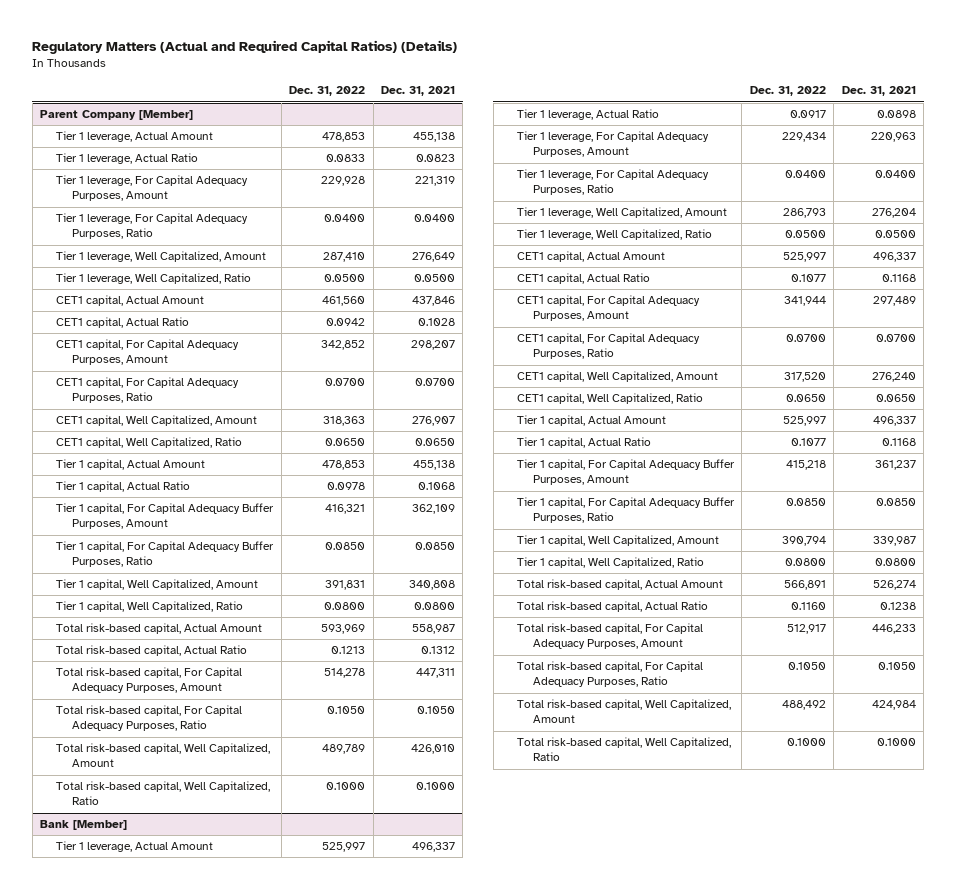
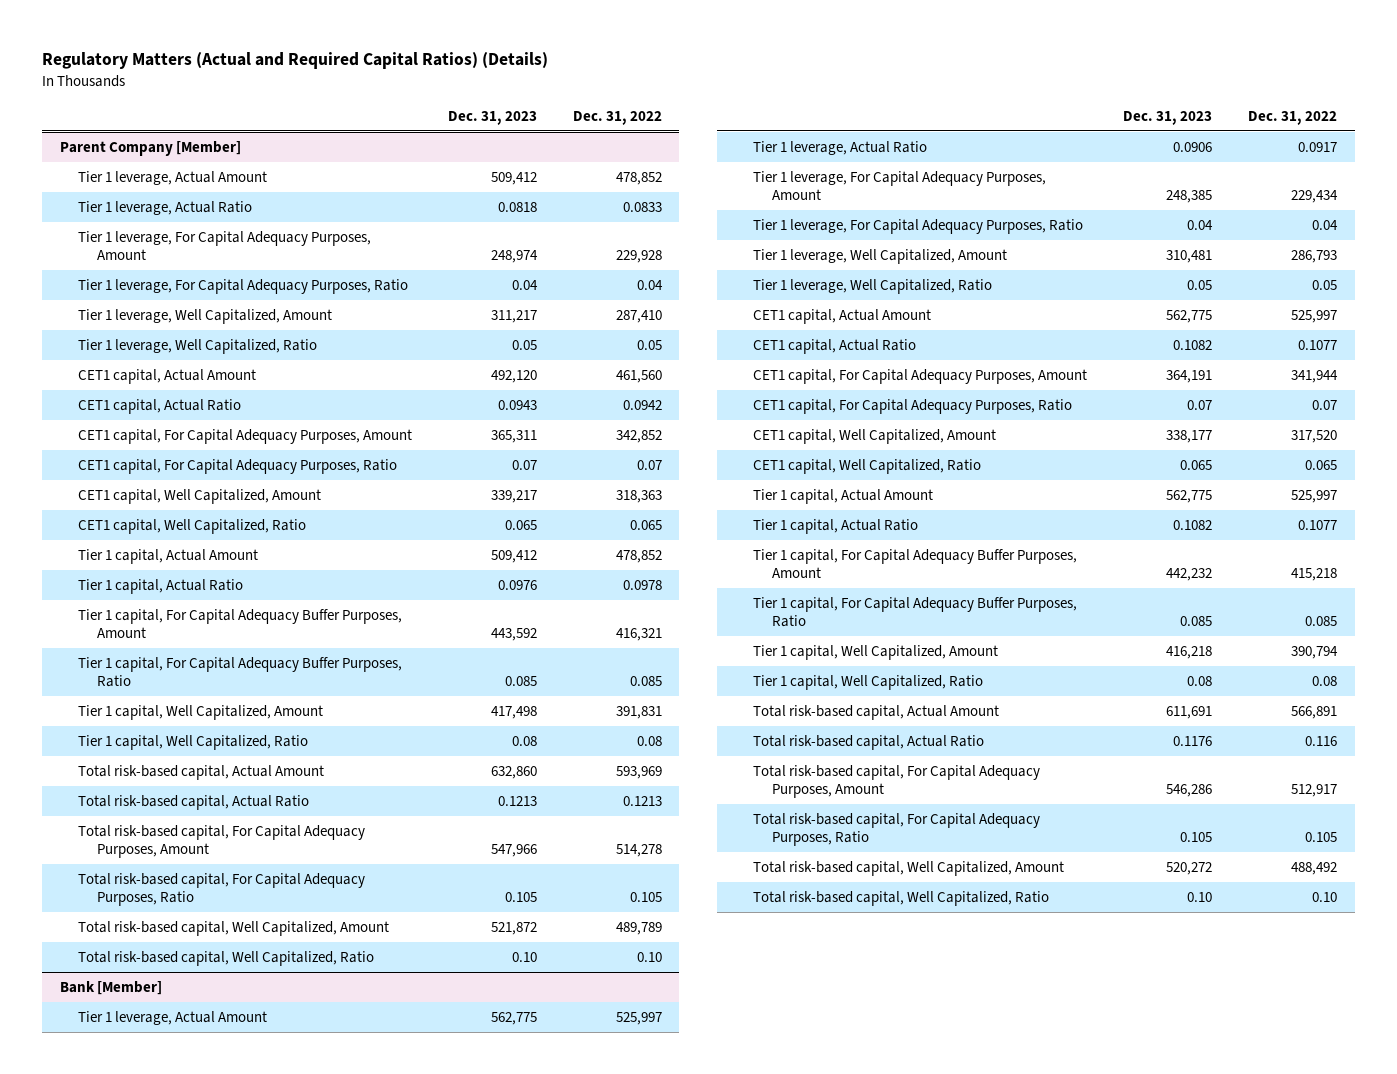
[380,86,455,97] Dec. 31, 2021 -> none
none -> [447,110,537,125] Dec. 31, 2023
[322,132,366,143] 478,853 -> [615,172,662,186] 478,852
[324,214,366,223] 0.0400 -> [636,280,663,291] 0.04
[324,274,366,283] 0.0500 -> [636,340,662,351] 0.05
[325,378,366,387] 0.0700 -> [636,460,662,471] 0.07
[325,438,366,447] 0.0650 -> [629,520,662,531] 0.065
[322,460,366,471] 478,853 -> [615,550,662,564] 478,852
[325,542,366,551] 0.0850 -> [629,676,662,687] 0.085
[324,602,366,611] 0.0800 -> [636,736,662,747] 0.08
[327,706,366,715] 0.1050 -> [629,892,662,903] 0.105
[326,782,366,791] 0.1000 -> [636,952,662,963] 0.10
[784,170,826,179] 0.0400 -> [1311,220,1338,231] 0.04
[784,230,826,239] 0.0500 -> [1311,280,1337,291] 0.05
[785,334,826,343] 0.0700 -> [1311,400,1337,411] 0.07
[785,394,826,403] 0.0650 -> [1304,460,1337,471] 0.065
[785,498,826,507] 0.0850 -> [1304,616,1337,627] 0.085
[784,558,826,567] 0.0800 -> [1311,676,1337,687] 0.08
[790,602,826,611] 0.1160 -> [1304,736,1337,747] 0.116
[787,662,826,671] 0.1050 -> [1304,832,1337,843] 0.105
[786,738,826,747] 0.1000 -> [1311,892,1337,903] 0.10

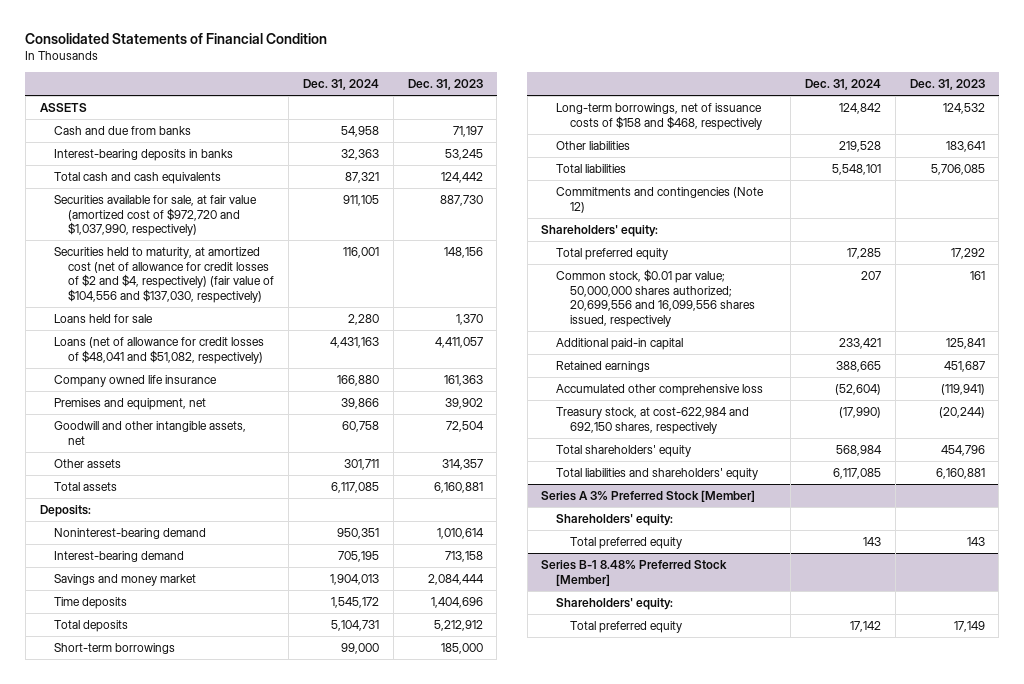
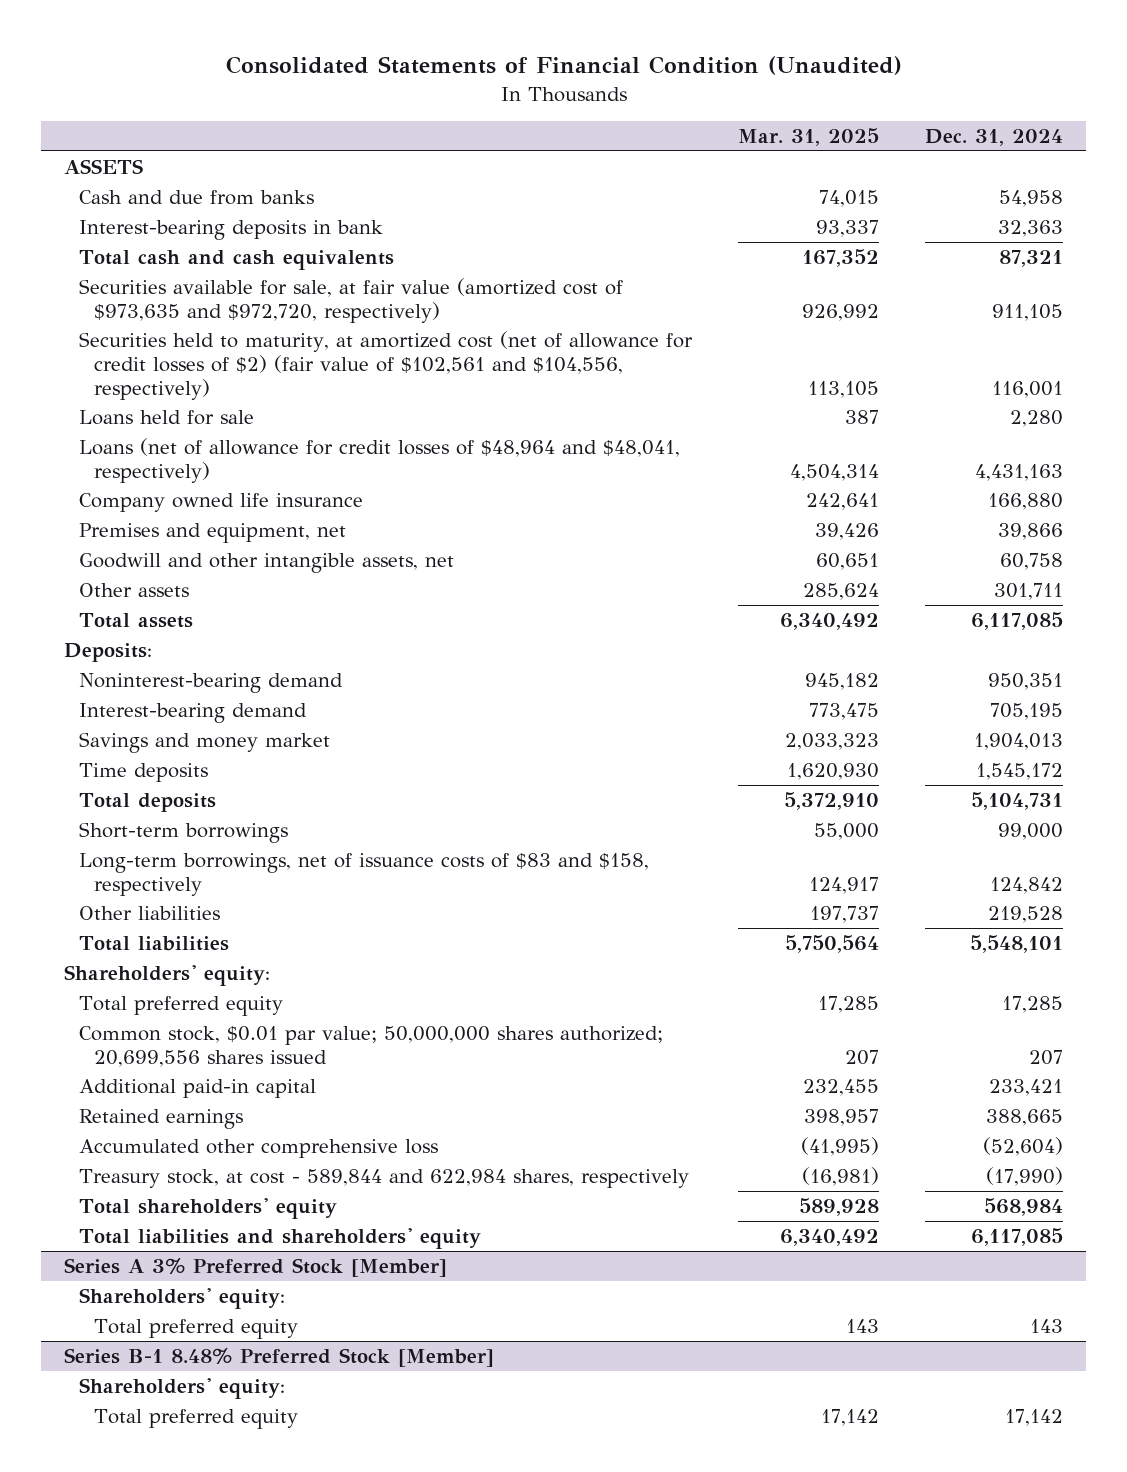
[25,32,328,44] Consolidated Statements of Financial Condition -> [225,55,902,75] Consolidated Statements of Financial Condition (Unaudited)
[407,78,483,90] Dec. 31, 2023 -> none
none -> [738,128,880,147] Mar. 31, 2025
[53,148,233,161] Interest-bearing deposits in banks -> [78,219,383,240] Interest-bearing deposits in bank
[53,194,257,237] Securities available for sale, at fair value (amortized cost of $972,720 and $1,037,990, respectively) -> [78,277,623,323] Securities available for sale, at fair value (amortized cost of $973,635 and $972,720, respectively)
[53,246,274,303] Securities held to maturity, at amortized cost (net of allowance for credit losses of $2 and $4, respectively) (fair value of $104,556 and $137,030, respectively) -> [78,330,693,400] Securities held to maturity, at amortized cost (net of allowance for credit losses of $2) (fair value of $102,561 and $104,556, respectively)
[53,336,264,364] Loans (net of allowance for credit losses of $48,041 and $51,082, respectively) -> [78,437,680,483] Loans (net of allowance for credit losses of $48,964 and $48,041, respectively)
[555,102,762,130] Long-term borrowings, net of issuance costs of $158 and $468, respectively -> [78,852,649,896] Long-term borrowings, net of issuance costs of $83 and $158, respectively
[555,186,764,213] Commitments and contingencies (Note 12) -> none
[555,268,755,327] Common stock, $0.01 par value; 50,000,000 shares authorized; 20,699,556 and 16,099,556 shares issued, respectively -> [78,1025,663,1067] Common stock, $0.01 par value; 50,000,000 shares authorized; 20,699,556 shares issued
[555,406,749,434] Treasury stock, at cost-622,984 and 692,150 shares, respectively -> [78,1168,689,1188] Treasury stock, at cost - 589,844 and 622,984 shares, respectively

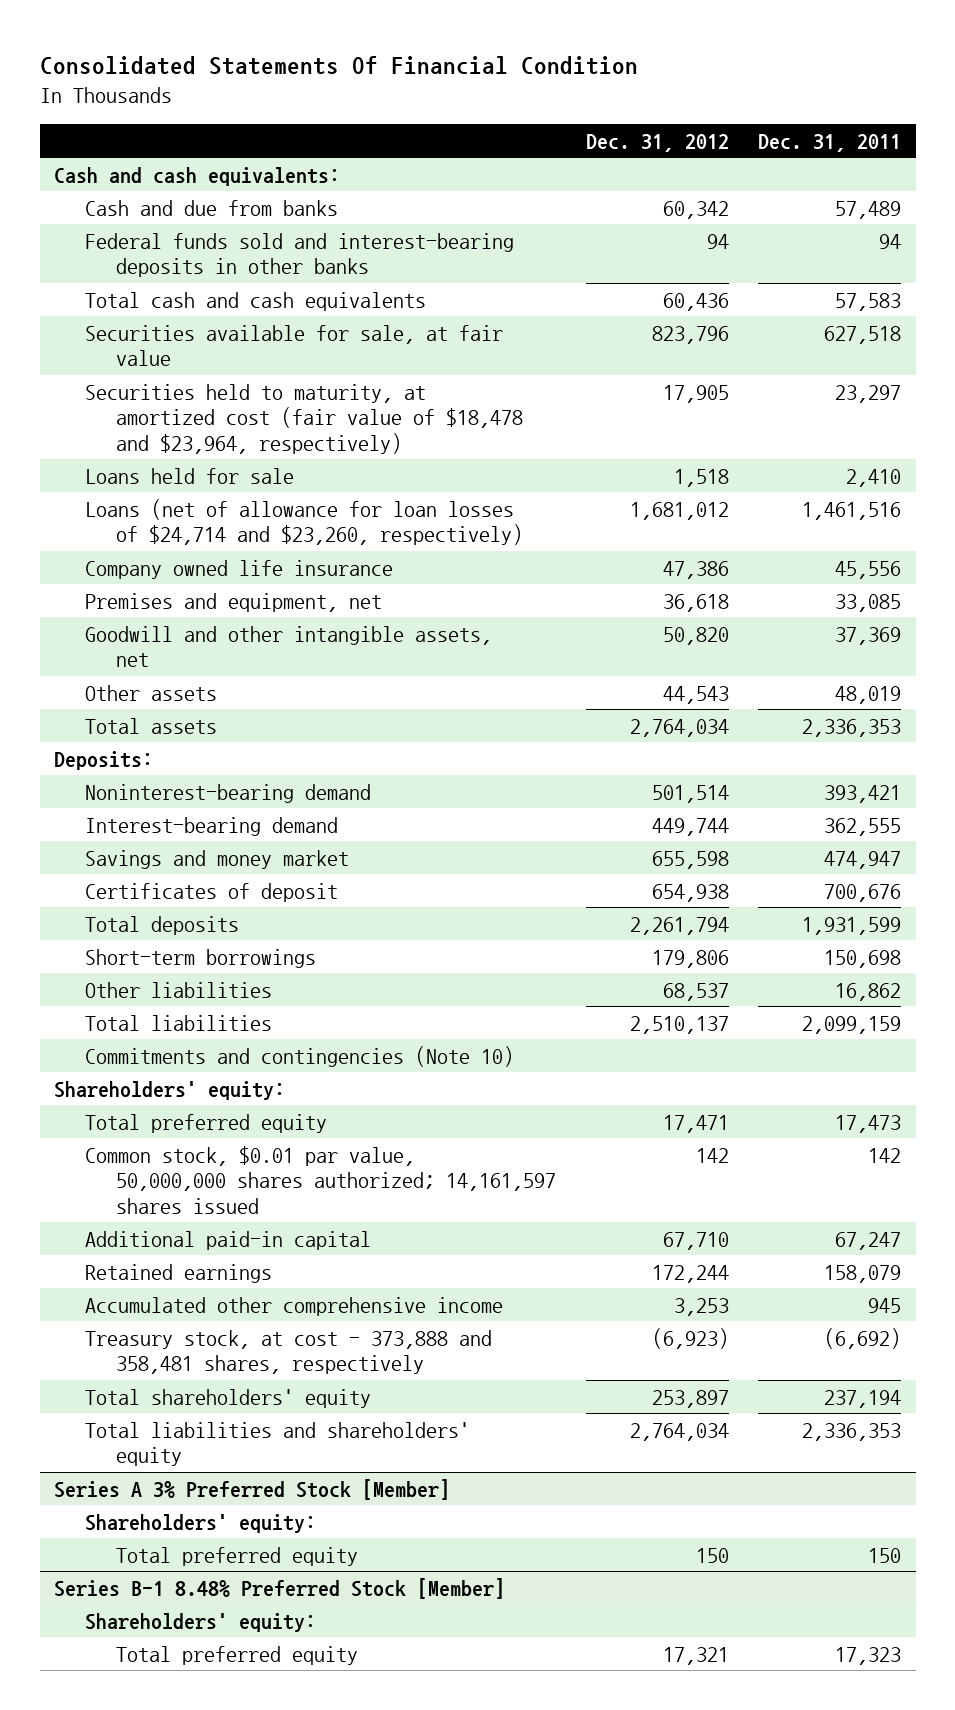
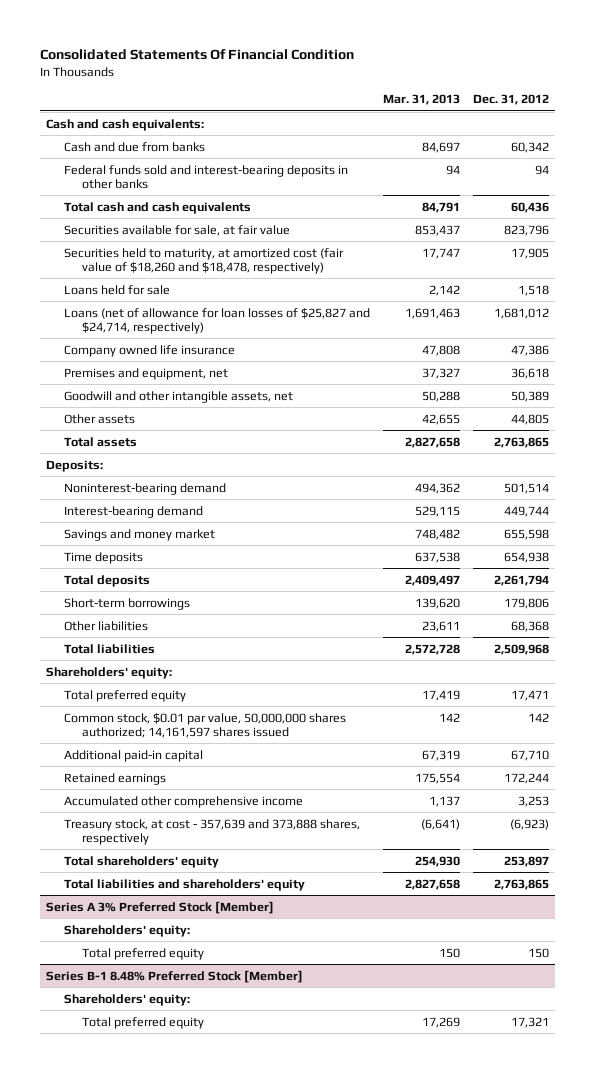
[758,133,902,152] Dec. 31, 2011 -> none
none -> [382,94,460,106] Mar. 31, 2013
[85,383,524,454] Securities held to maturity, at amortized cost (fair value of $18,478 and $23,964, respectively) -> [64,247,345,274] Securities held to maturity, at amortized cost (fair value of $18,260 and $18,478, respectively)
[85,498,524,546] Loans (net of allowance for loan losses of $24,714 and $23,260, respectively) -> [64,307,371,334] Loans (net of allowance for loan losses of $25,827 and $24,714, respectively)
[662,626,729,645] 50,820 -> [510,390,549,402] 50,389
[662,685,729,704] 44,543 -> [510,413,549,425] 44,805
[629,718,729,737] 2,764,034 -> [493,436,549,448] 2,763,865
[85,882,339,902] Certificates of deposit -> [64,551,144,564] Time deposits
[85,1045,515,1067] Commitments and contingencies (Note 10) -> none
[662,982,729,1001] 68,537 -> [510,620,549,632] 68,368
[629,1015,729,1034] 2,510,137 -> [493,643,549,655] 2,509,968
[85,1329,493,1375] Treasury stock, at cost - 373,888 and 358,481 shares, respectively -> [64,818,361,845] Treasury stock, at cost - 357,639 and 373,888 shares, respectively
[629,1422,729,1441] 2,764,034 -> [493,878,549,890] 2,763,865

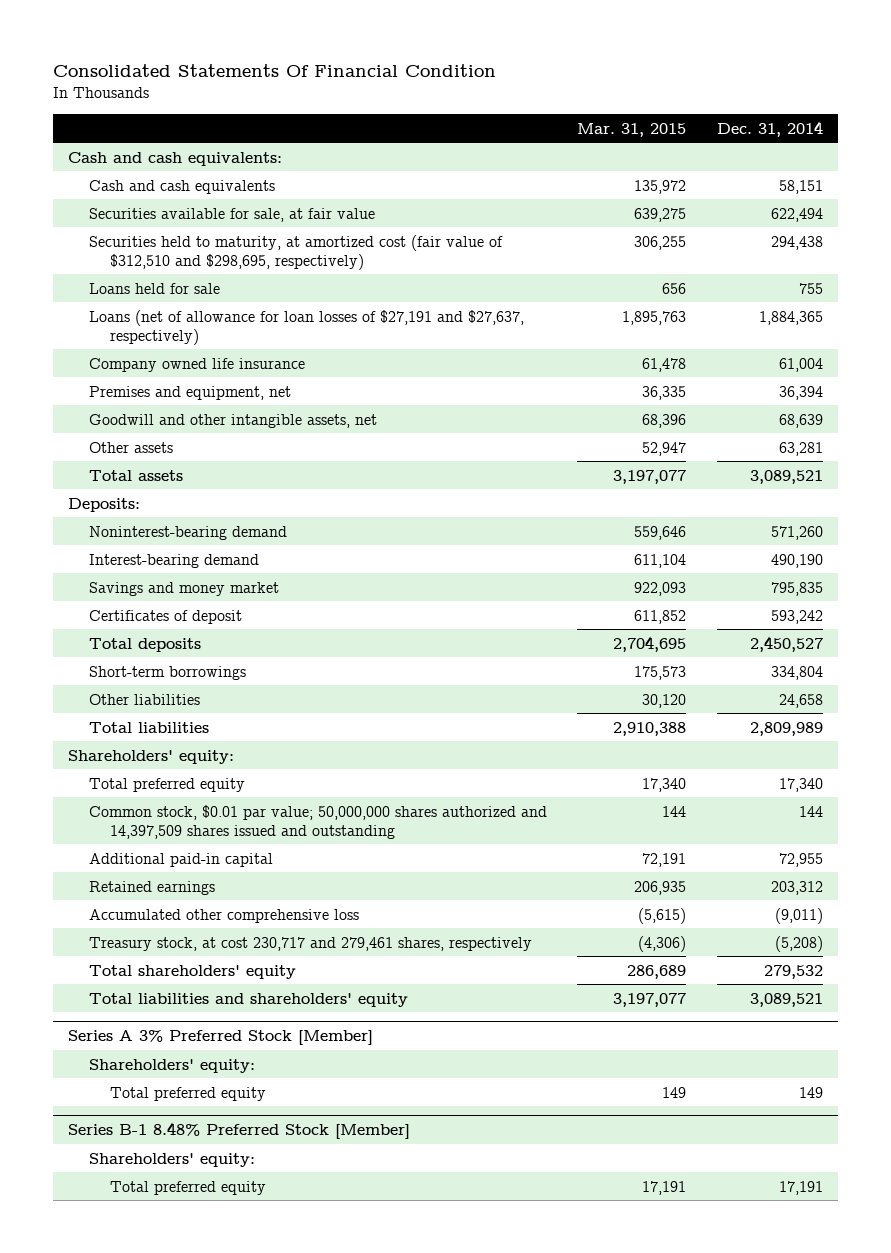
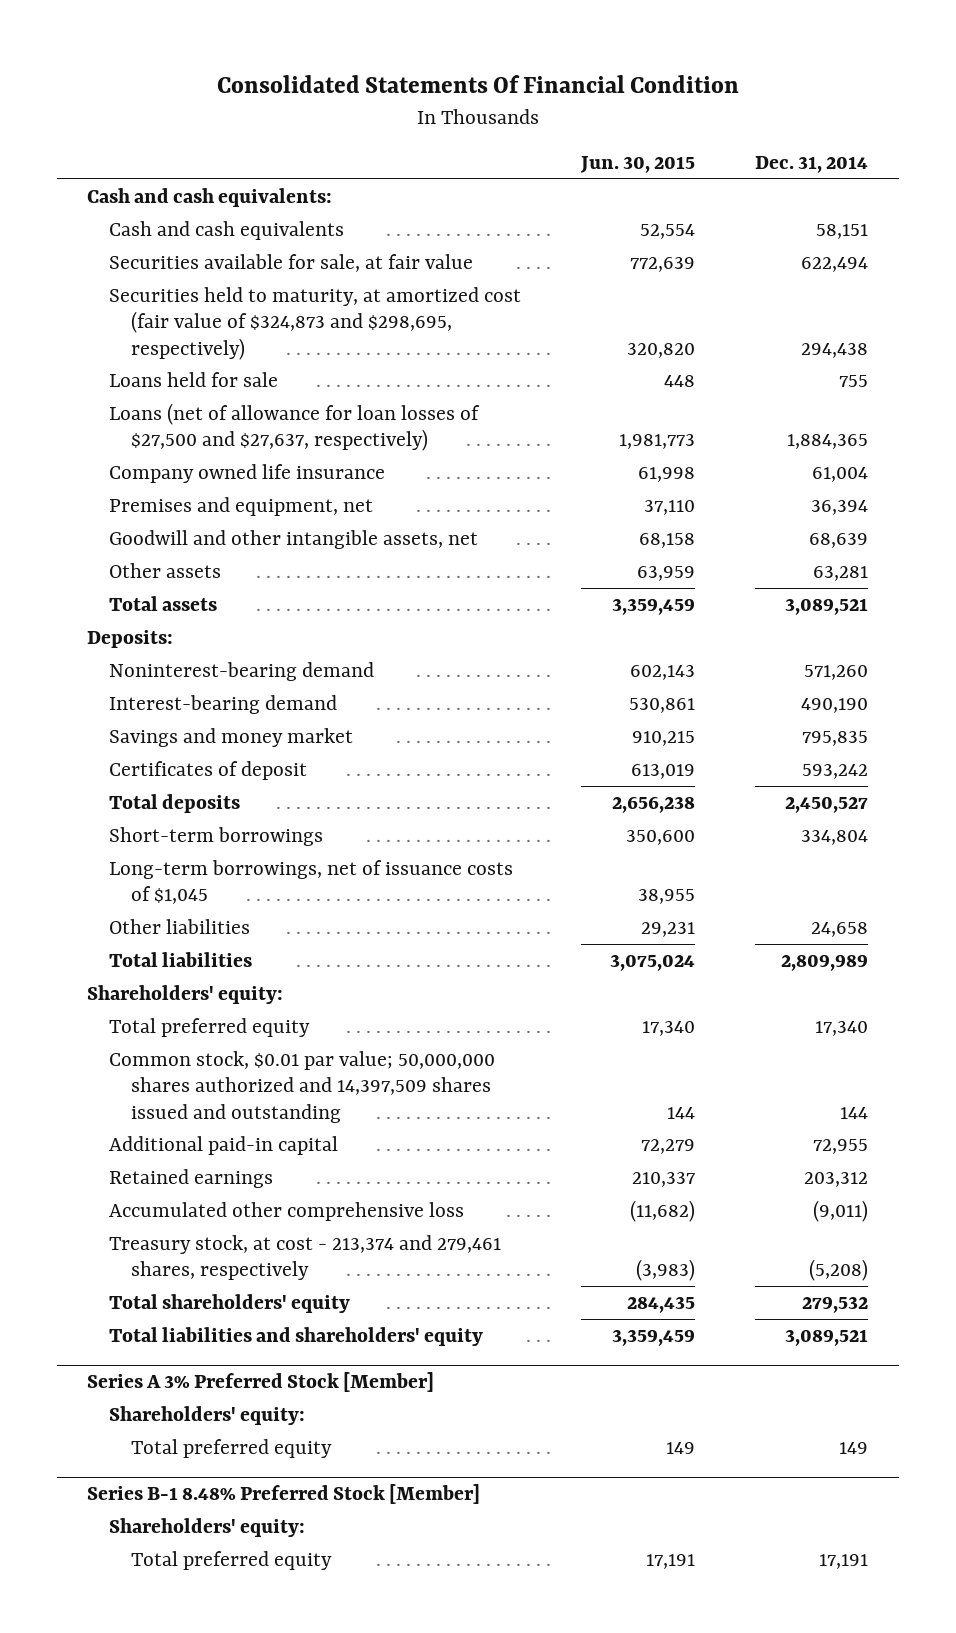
[577,122,687,137] Mar. 31, 2015 -> none
none -> [580,156,696,174] Jun. 30, 2015
[88,234,503,270] Securities held to maturity, at amortized cost (fair value of $312,510 and $298,695, respectively) -> [109,286,522,360] Securities held to maturity, at amortized cost (fair value of $324,873 and $298,695, respectively)
[88,309,524,345] Loans (net of allowance for loan losses of $27,191 and $27,637, respectively) -> [109,402,481,452] Loans (net of allowance for loan losses of $27,500 and $27,637, respectively)
none -> [109,859,514,905] Long-term borrowings, net of issuance costs of $1,045
[88,936,532,951] Treasury stock, at cost 230,717 and 279,461 shares, respectively -> [109,1234,502,1281] Treasury stock, at cost - 213,374 and 279,461 shares, respectively

